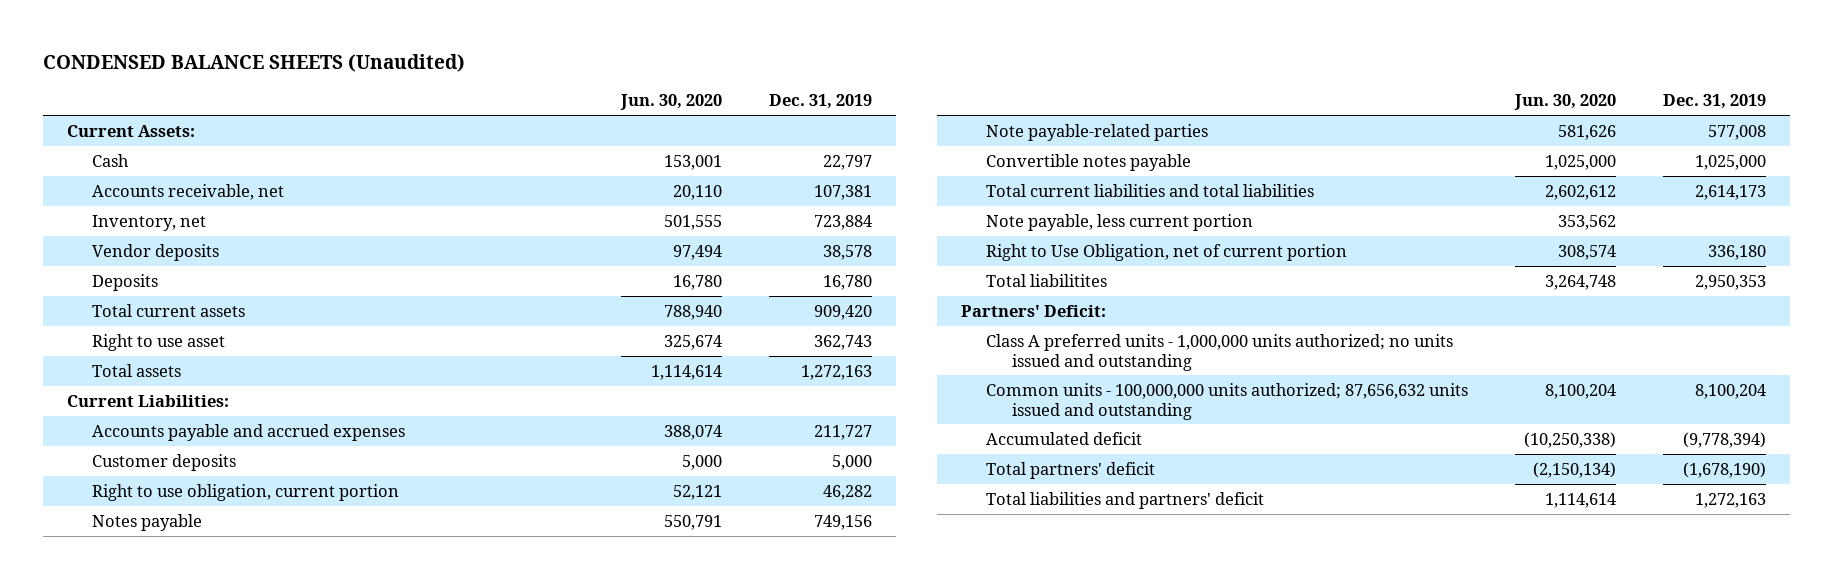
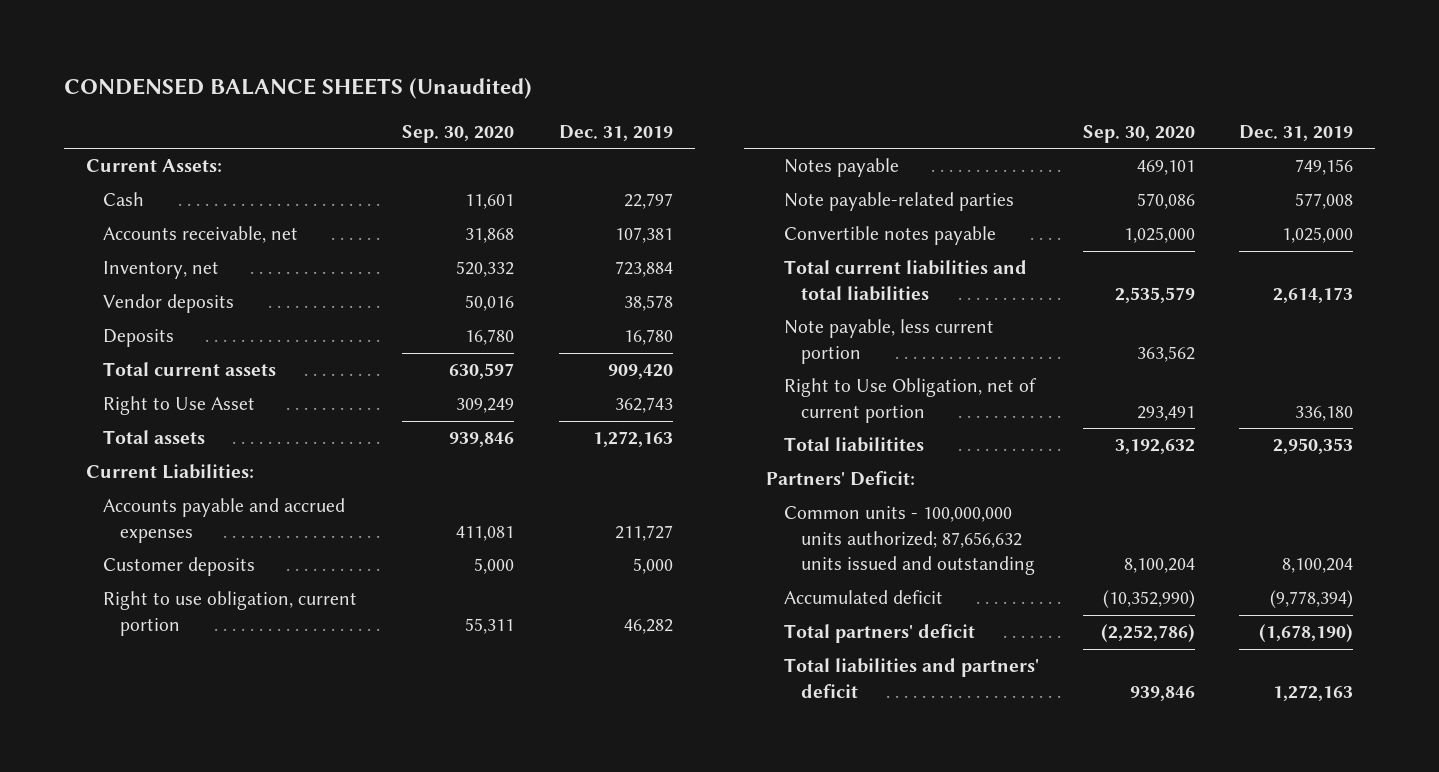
[620,94,723,111] Jun. 30, 2020 -> none
none -> [402,124,515,143] Sep. 30, 2020
[92,333,226,351] Right to use asset -> [103,396,256,416] Right to Use Asset
[986,333,1454,371] Class A preferred units - 1,000,000 units authorized; no units issued and outstanding -> none

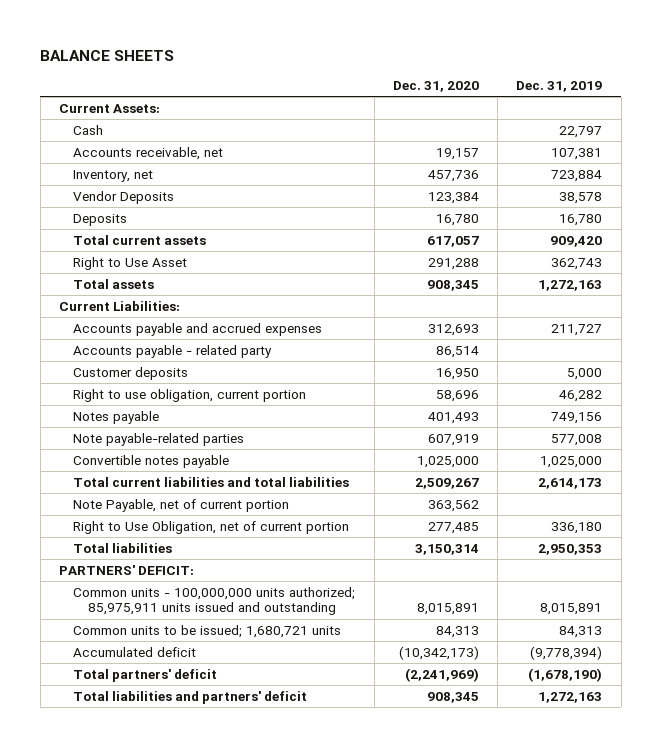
[63,78,532,100] CONDENSED BALANCE SHEETS (Unaudited) -> [40,49,175,61] BALANCE SHEETS
[402,124,515,143] Sep. 30, 2020 -> none
none -> [392,80,479,92] Dec. 31, 2020
[103,294,235,314] Vendor deposits -> [73,190,175,204] Vendor Deposits
none -> [73,344,273,358] Accounts payable - related party
[783,319,994,364] Note payable, less current portion -> [73,498,290,512] Note Payable, net of current portion
[783,437,924,453] Total liabilitites -> [73,542,173,553] Total liabilities
[766,471,916,487] Partners' Deficit: -> [58,564,194,575] PARTNERS' DEFICIT:
[783,506,1035,576] Common units - 100,000,000 units authorized; 87,656,632 units issued and outstanding -> [73,586,356,616] Common units - 100,000,000 units authorized; 85,975,911 units issued and outstanding
[1282,558,1354,574] 8,100,204 -> [540,603,603,616] 8,015,891
none -> [73,624,342,638] Common units to be issued; 1,680,721 units

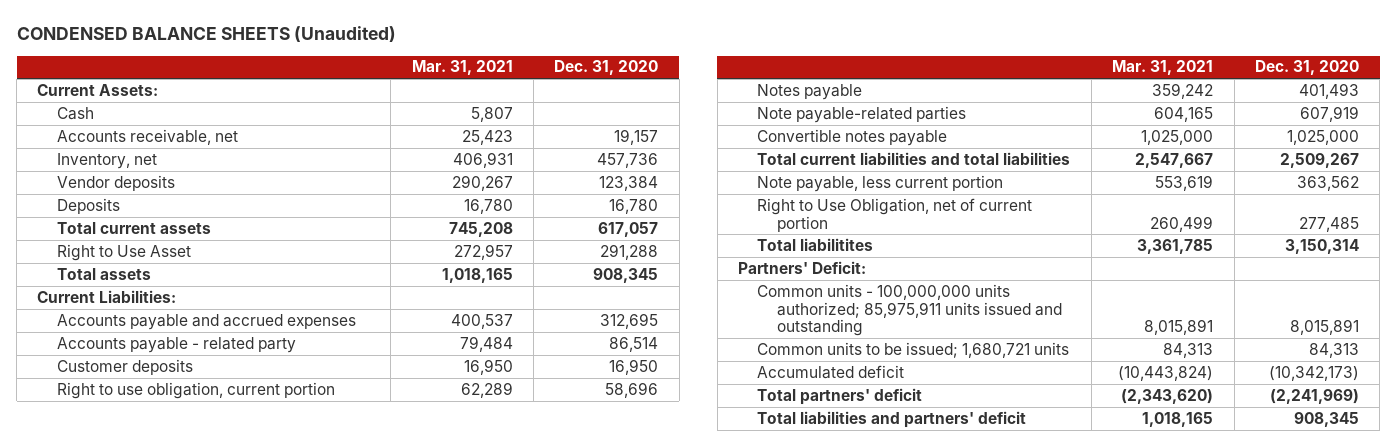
[40,49,175,61] BALANCE SHEETS -> [16,26,396,43] CONDENSED BALANCE SHEETS (Unaudited)
[516,80,603,92] Dec. 31, 2019 -> none
none -> [411,60,513,76] Mar. 31, 2021
[73,190,175,204] Vendor Deposits -> [56,174,175,191] Vendor deposits
[427,323,479,336] 312,693 -> [600,312,659,329] 312,695
[73,498,290,512] Note Payable, net of current portion -> [757,174,1004,192] Note payable, less current portion
[73,542,173,553] Total liabilities -> [757,237,874,251] Total liabilitites
[58,564,194,575] PARTNERS' DEFICIT: -> [738,260,867,274] Partners' Deficit:

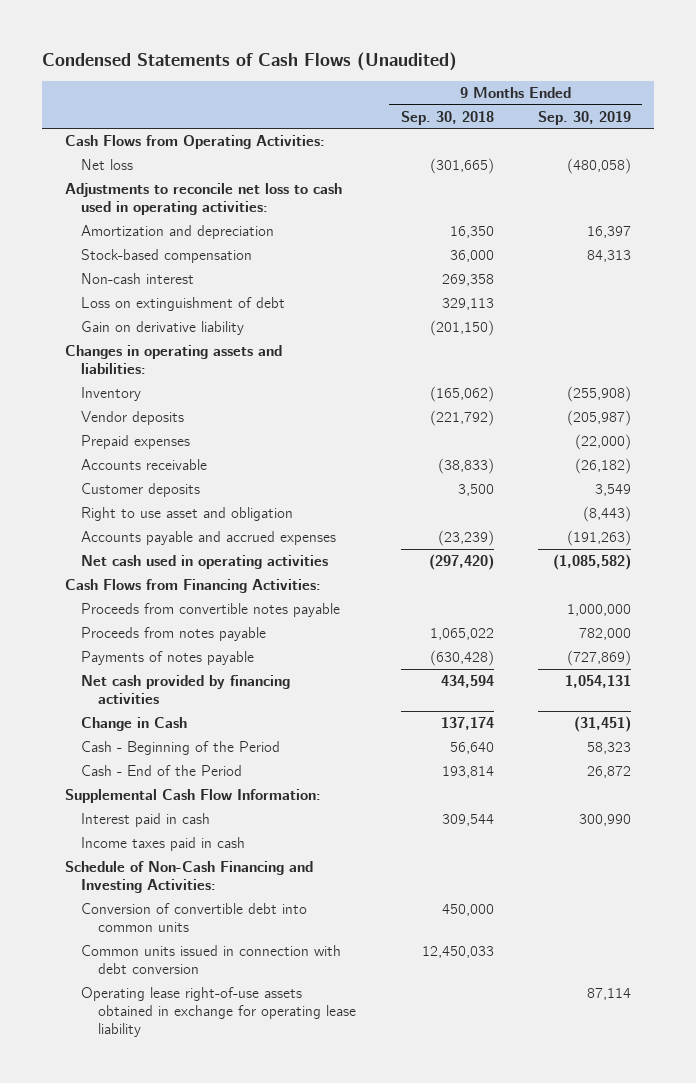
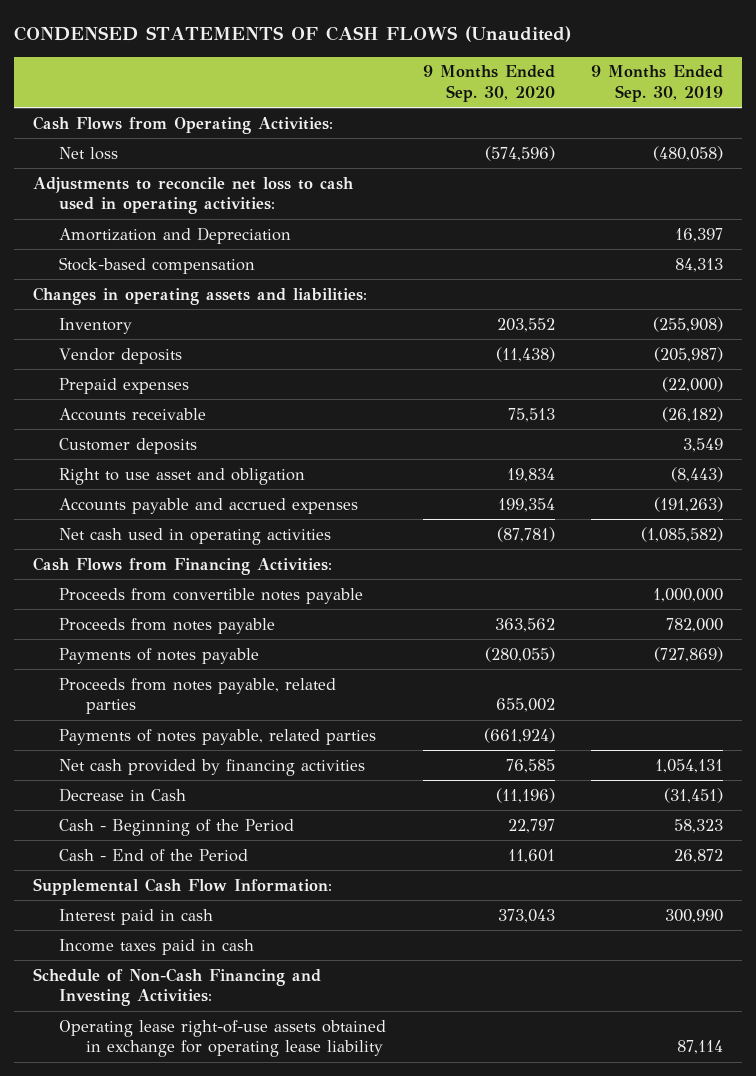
[42,51,458,71] Condensed Statements of Cash Flows (Unaudited) -> [14,26,572,43] CONDENSED STATEMENTS OF CASH FLOWS (Unaudited)
[400,110,494,125] Sep. 30, 2018 -> none
none -> [422,65,555,103] 9 Months Ended Sep. 30, 2020
[81,225,275,240] Amortization and depreciation -> [59,226,292,244] Amortization and Depreciation
[81,273,195,285] Non-cash interest -> none
[81,297,286,312] Loss on extinguishment of debt -> none
[81,321,245,336] Gain on derivative liability -> none
none -> [59,677,337,715] Proceeds from notes payable, related parties
none -> [59,728,377,745] Payments of notes payable, related parties
[81,717,188,732] Change in Cash -> [59,787,187,802] Decrease in Cash
[81,903,308,933] Conversion of convertible debt into common units -> none
[81,945,342,975] Common units issued in connection with debt conversion -> none

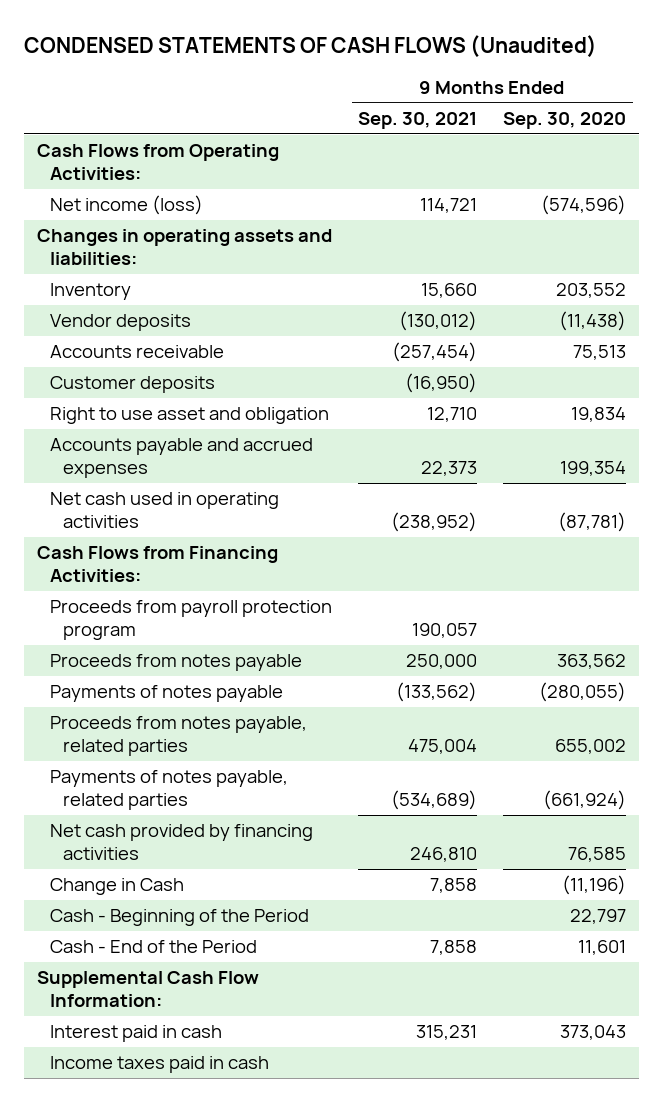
[591,65,724,103] 9 Months Ended Sep. 30, 2019 -> none
none -> [358,111,478,129] Sep. 30, 2021
[32,176,354,215] Adjustments to reconcile net loss to cash used in operating activities: -> none
[59,226,292,244] Amortization and Depreciation -> none
[59,256,256,274] Stock-based compensation -> none
[59,146,119,160] Net loss -> [50,195,204,216] Net income (loss)
[59,377,190,394] Prepaid expenses -> none
[59,587,364,604] Proceeds from convertible notes payable -> none
none -> [50,600,333,640] Proceeds from payroll protection program
[59,787,187,802] Decrease in Cash -> [50,878,185,896] Change in Cash
[32,967,321,1007] Schedule of Non-Cash Financing and Investing Activities: -> none
[59,1019,387,1058] Operating lease right-of-use assets obtained in exchange for operating lease liability -> none

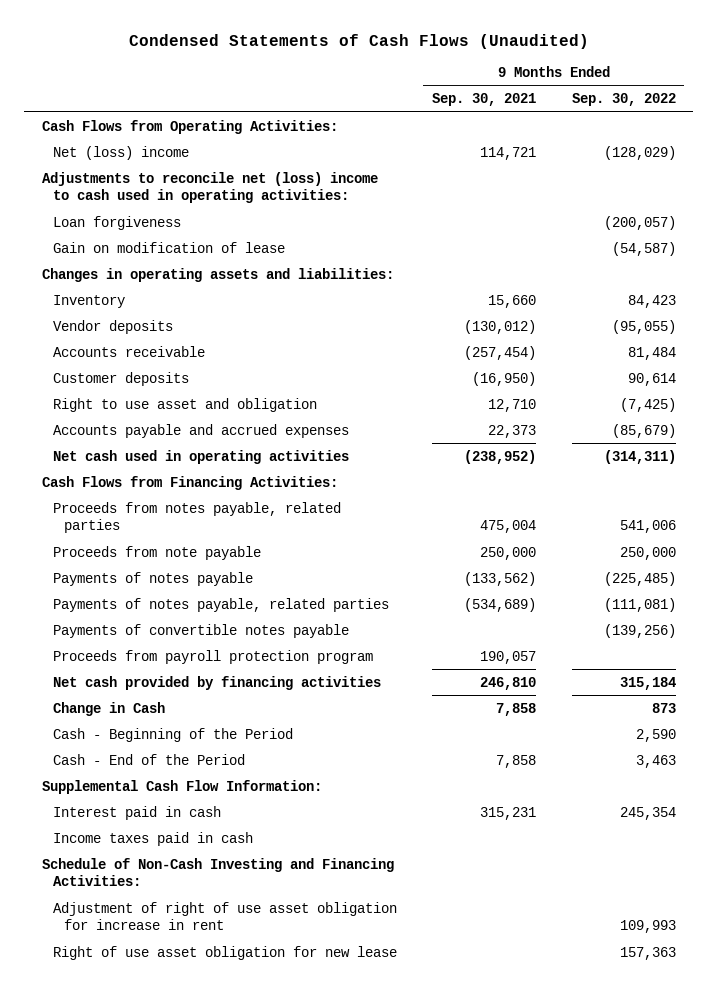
[24,34,598,57] CONDENSED STATEMENTS OF CASH FLOWS (Unaudited) -> [128,33,589,49] Condensed Statements of Cash Flows (Unaudited)
[503,111,627,129] Sep. 30, 2020 -> none
none -> [571,93,676,107] Sep. 30, 2022
[50,195,204,216] Net income (loss) -> [52,145,189,160] Net (loss) income
none -> [41,171,378,204] Adjustments to reconcile net (loss) income to cash used in operating activities:
none -> [52,215,181,230] Loan forgiveness
none -> [52,241,285,253] Gain on modification of lease
[50,654,303,672] Proceeds from notes payable -> none
none -> [52,545,261,560] Proceeds from note payable
[50,685,284,703] Payments of notes payable -> [52,571,253,586] Payments of notes payable
none -> [52,623,349,638] Payments of convertible notes payable
[50,600,333,640] Proceeds from payroll protection program -> [52,649,373,664] Proceeds from payroll protection program
none -> [41,857,394,887] Schedule of Non-Cash Investing and Financing Activities:
none -> [52,901,397,931] Adjustment of right of use asset obligation for increase in rent
none -> [52,945,397,960] Right of use asset obligation for new lease

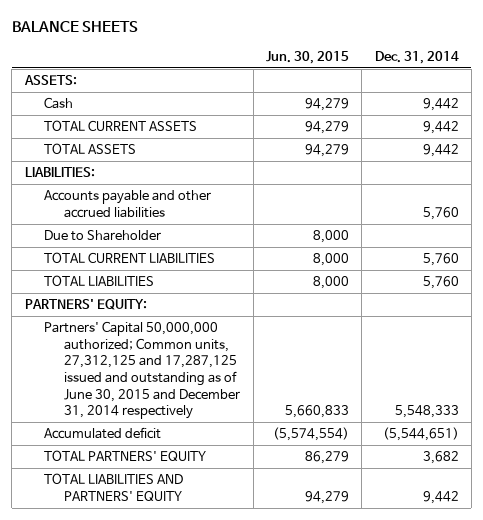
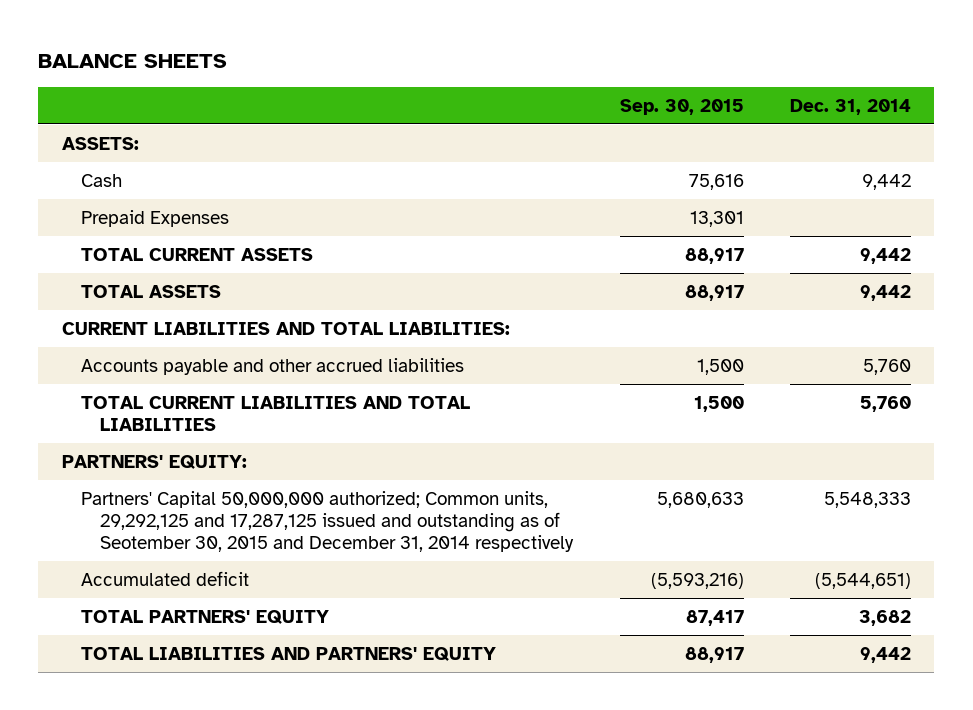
[265,50,349,64] Jun. 30, 2015 -> none
none -> [619,98,744,115] Sep. 30, 2015
none -> [81,209,230,227] Prepaid Expenses
[24,167,95,178] LIABILITIES: -> none
none -> [61,321,510,335] CURRENT LIABILITIES AND TOTAL LIABILITIES:
[44,230,162,242] Due to Shareholder -> none
[44,252,216,264] TOTAL CURRENT LIABILITIES -> none
[44,275,155,287] TOTAL LIABILITIES -> [81,395,471,432] TOTAL CURRENT LIABILITIES AND TOTAL LIABILITIES
[44,321,241,420] Partners' Capital 50,000,000 authorized; Common units, 27,312,125 and 17,287,125 issued and outstanding as of June 30, 2015 and December 31, 2014 respectively -> [81,490,575,553] Partners' Capital 50,000,000 authorized; Common units, 29,292,125 and 17,287,125 issued and outstanding as of Seotember 30, 2015 and December 31, 2014 respectively

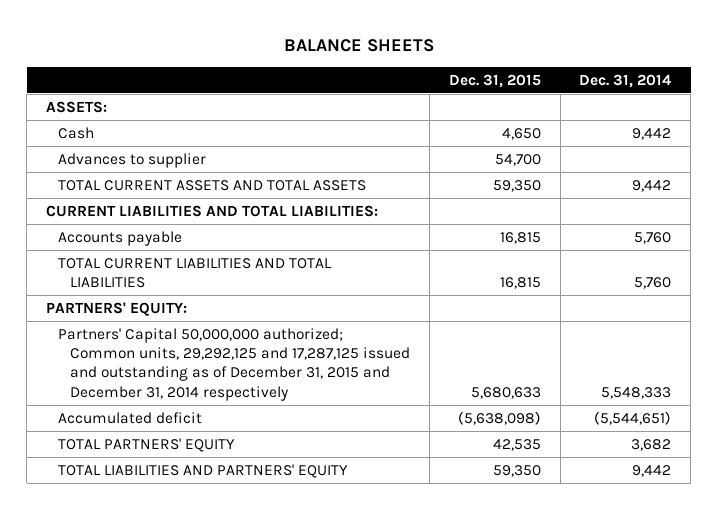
[619,98,744,115] Sep. 30, 2015 -> none
none -> [448,73,541,88] Dec. 31, 2015
[81,209,230,227] Prepaid Expenses -> none
[81,247,314,261] TOTAL CURRENT ASSETS -> none
none -> [58,152,207,168] Advances to supplier
[81,284,222,298] TOTAL ASSETS -> [58,179,367,191] TOTAL CURRENT ASSETS AND TOTAL ASSETS
[81,357,465,375] Accounts payable and other accrued liabilities -> [58,230,183,246] Accounts payable
[81,490,575,553] Partners' Capital 50,000,000 authorized; Common units, 29,292,125 and 17,287,125 issued and outstanding as of Seotember 30, 2015 and December 31, 2014 respectively -> [58,327,411,401] Partners' Capital 50,000,000 authorized; Common units, 29,292,125 and 17,287,125 issued and outstanding as of December 31, 2015 and December 31, 2014 respectively

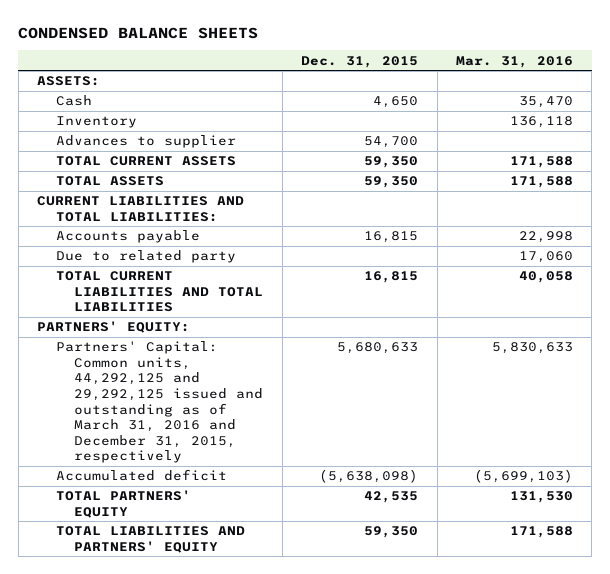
[283,39,434,53] BALANCE SHEETS -> [18,26,259,39] CONDENSED BALANCE SHEETS
[579,73,672,88] Dec. 31, 2014 -> none
none -> [456,55,574,68] Mar. 31, 2016
none -> [55,116,137,129] Inventory
none -> [55,156,236,167] TOTAL CURRENT ASSETS
[58,179,367,191] TOTAL CURRENT ASSETS AND TOTAL ASSETS -> [55,176,164,187] TOTAL ASSETS
none -> [55,250,236,264] Due to related party
[58,327,411,401] Partners' Capital 50,000,000 authorized; Common units, 29,292,125 and 17,287,125 issued and outstanding as of December 31, 2015 and December 31, 2014 respectively -> [55,341,264,464] Partners' Capital: Common units, 44,292,125 and 29,292,125 issued and outstanding as of March 31, 2016 and December 31, 2015, respectively

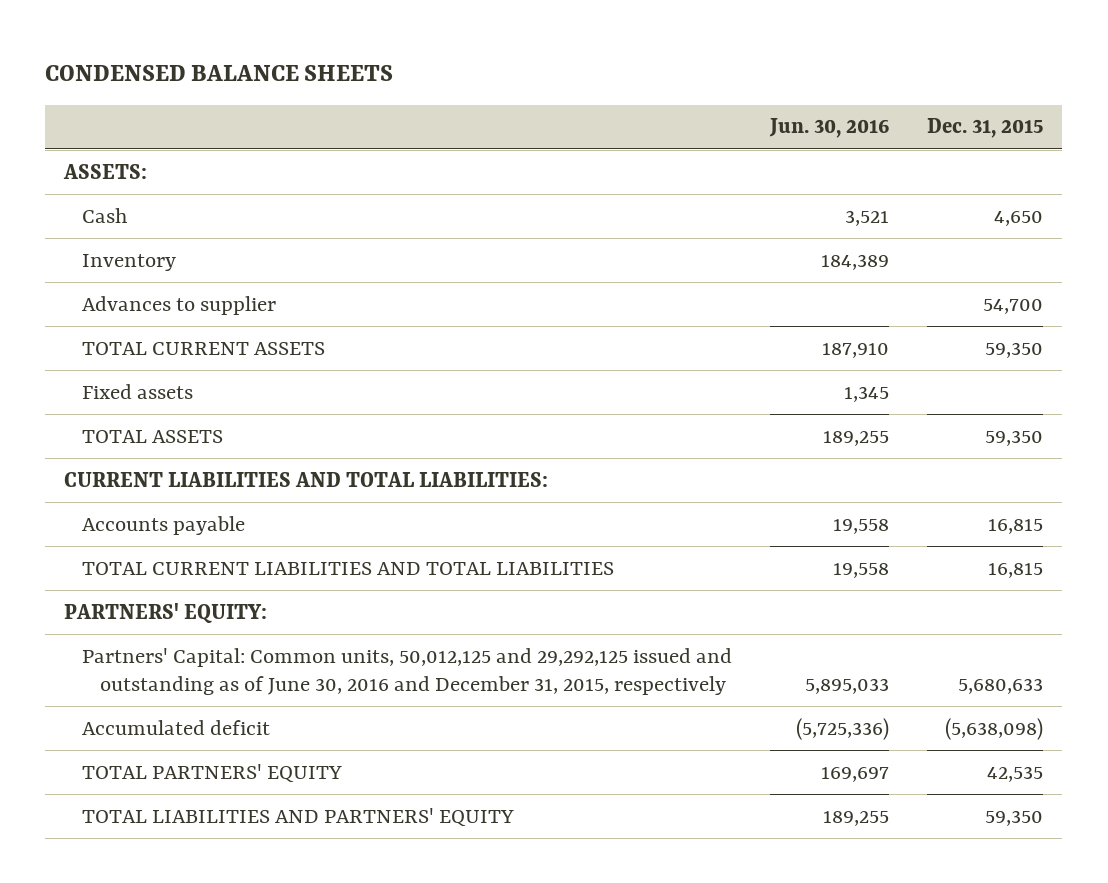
[456,55,574,68] Mar. 31, 2016 -> none
none -> [769,118,890,139] Jun. 30, 2016
none -> [82,383,194,399] Fixed assets
[55,250,236,264] Due to related party -> none
[55,341,264,464] Partners' Capital: Common units, 44,292,125 and 29,292,125 issued and outstanding as of March 31, 2016 and December 31, 2015, respectively -> [82,647,733,696] Partners' Capital: Common units, 50,012,125 and 29,292,125 issued and outstanding as of June 30, 2016 and December 31, 2015, respectively

